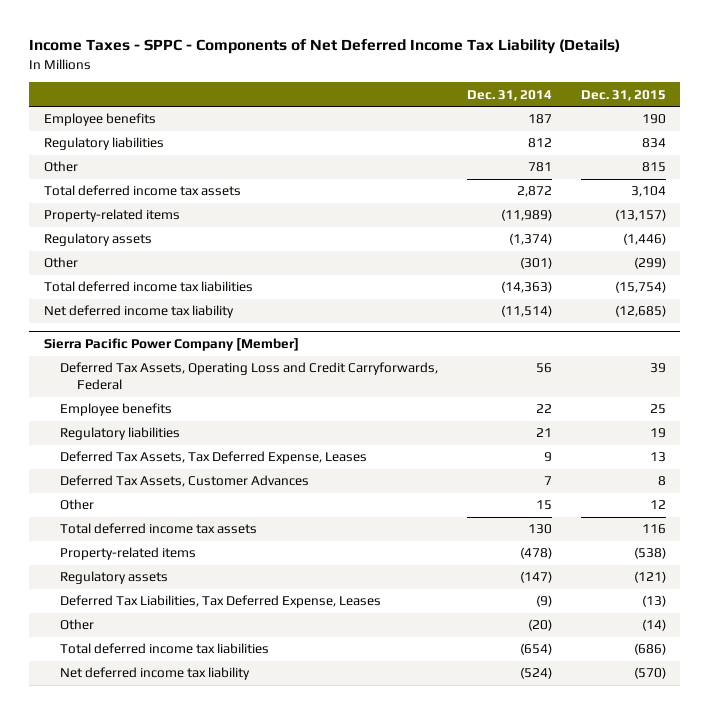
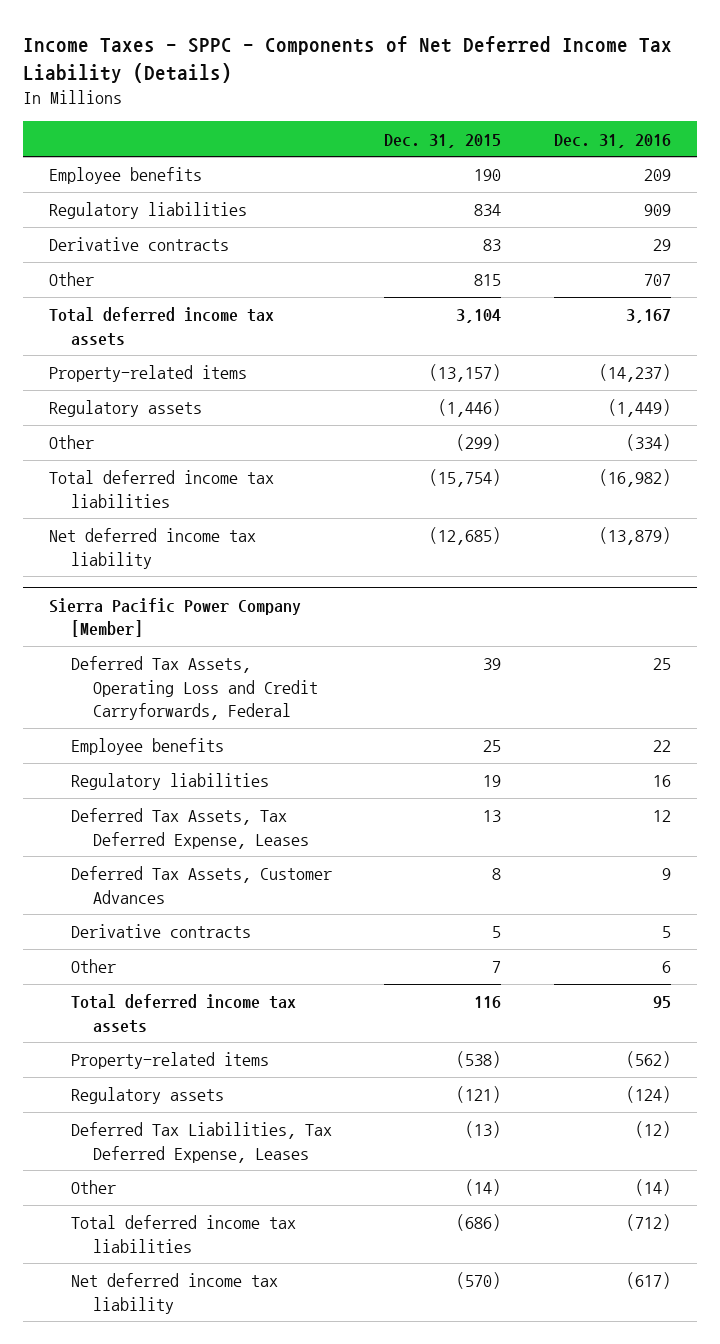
[466,89,552,101] Dec. 31, 2014 -> none
none -> [553,133,671,148] Dec. 31, 2016
none -> [49,237,230,252] Derivative contracts
none -> [70,924,251,939] Derivative contracts
[649,500,666,510] 12 -> [492,961,502,974] 7

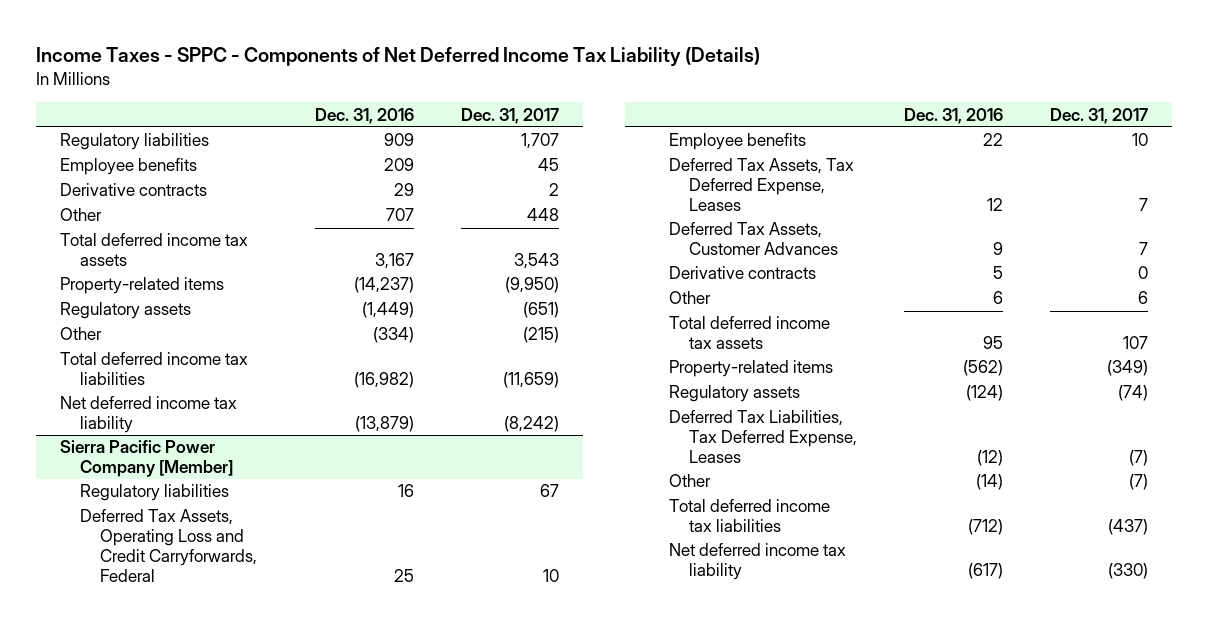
[384,133,502,148] Dec. 31, 2015 -> none
none -> [461,107,560,124] Dec. 31, 2017
[49,167,203,185] Employee benefits -> [59,158,197,176] Employee benefits
[70,773,269,791] Regulatory liabilities -> [79,484,229,502] Regulatory liabilities

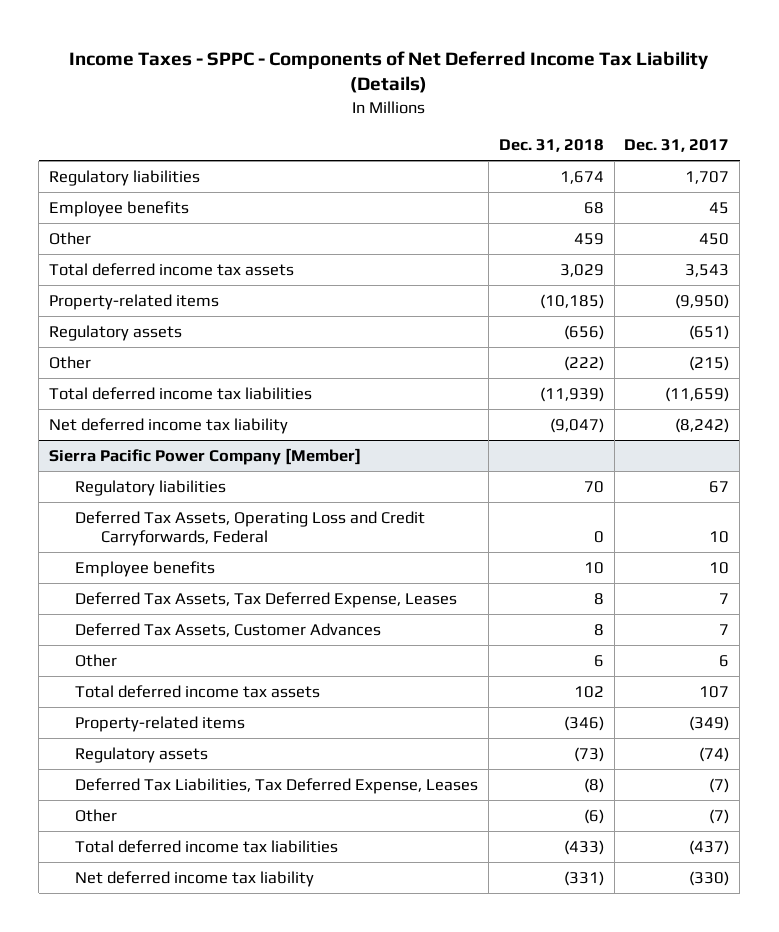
[314,107,414,124] Dec. 31, 2016 -> none
none -> [498,138,604,152] Dec. 31, 2018
[59,183,207,197] Derivative contracts -> none
[527,208,560,222] 448 -> [699,232,730,245] 450
[668,266,816,280] Derivative contracts -> none

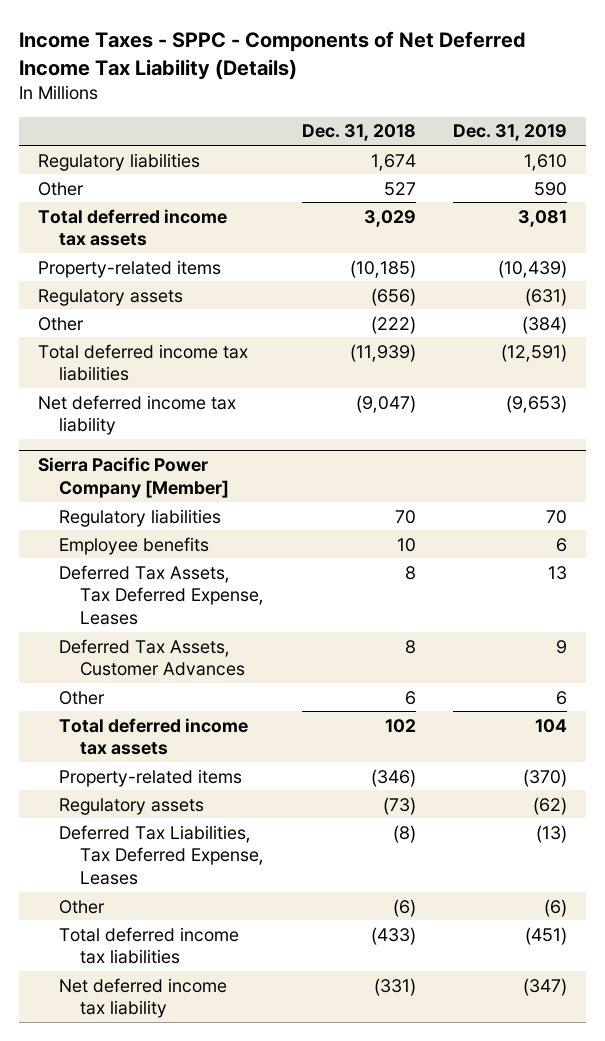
[624,138,730,152] Dec. 31, 2017 -> none
none -> [452,124,567,142] Dec. 31, 2019
[49,200,190,217] Employee benefits -> none
[573,232,604,245] 459 -> [383,181,416,196] 527
[75,510,426,546] Deferred Tax Assets, Operating Loss and Credit Carryforwards, Federal -> none

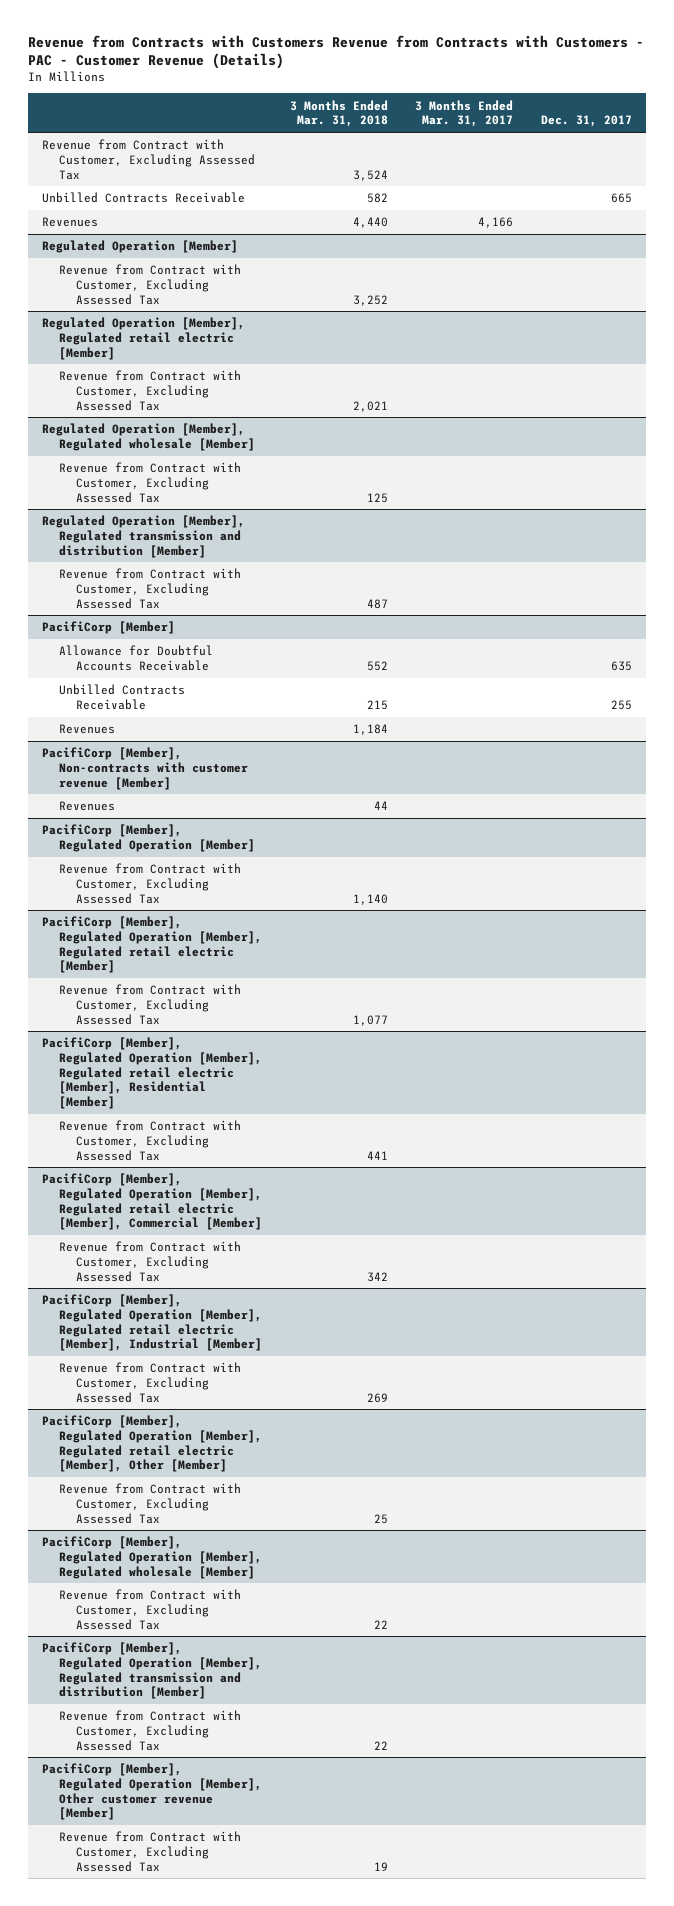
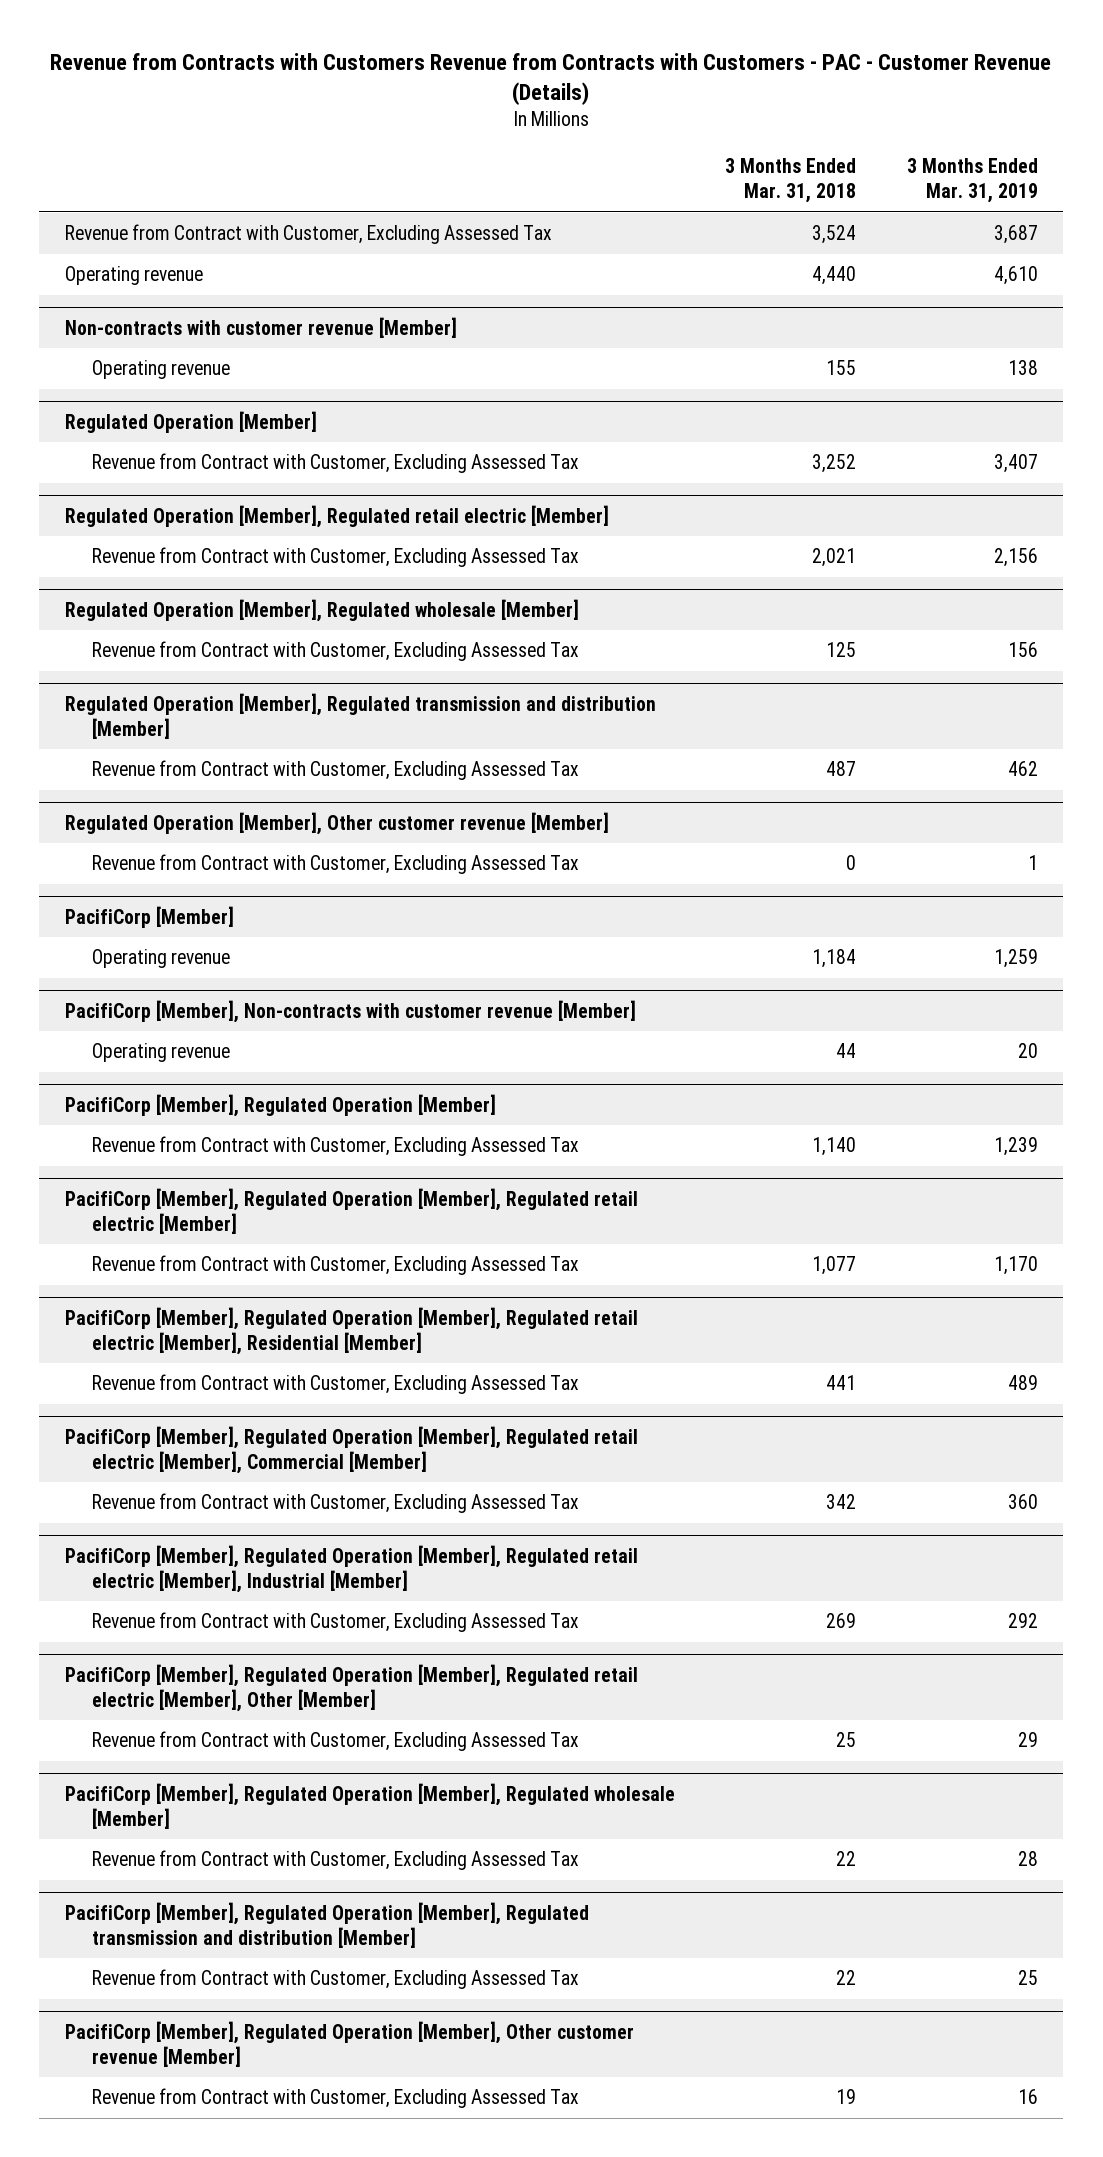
[415,99,514,128] 3 Months Ended Mar. 31, 2017 -> none
[541,115,633,128] Dec. 31, 2017 -> none
none -> [907,158,1039,204] 3 Months Ended Mar. 31, 2019
[41,192,245,204] Unbilled Contracts Receivable -> none
[41,217,98,228] Revenues -> [64,266,203,286] Operating revenue
none -> [64,316,457,338] Non-contracts with customer revenue [Member]
none -> [92,360,231,380] Operating revenue
none -> [64,811,609,835] Regulated Operation [Member], Other customer revenue [Member]
none -> [92,854,580,875] Revenue from Contract with Customer, Excluding Assessed Tax
[58,645,213,671] Allowance for Doubtful Accounts Receivable -> none
[58,684,185,710] Unbilled Contracts Receivable -> none
[58,724,115,735] Revenues -> [92,949,231,969] Operating revenue
[58,801,115,812] Revenues -> [92,1043,231,1063] Operating revenue

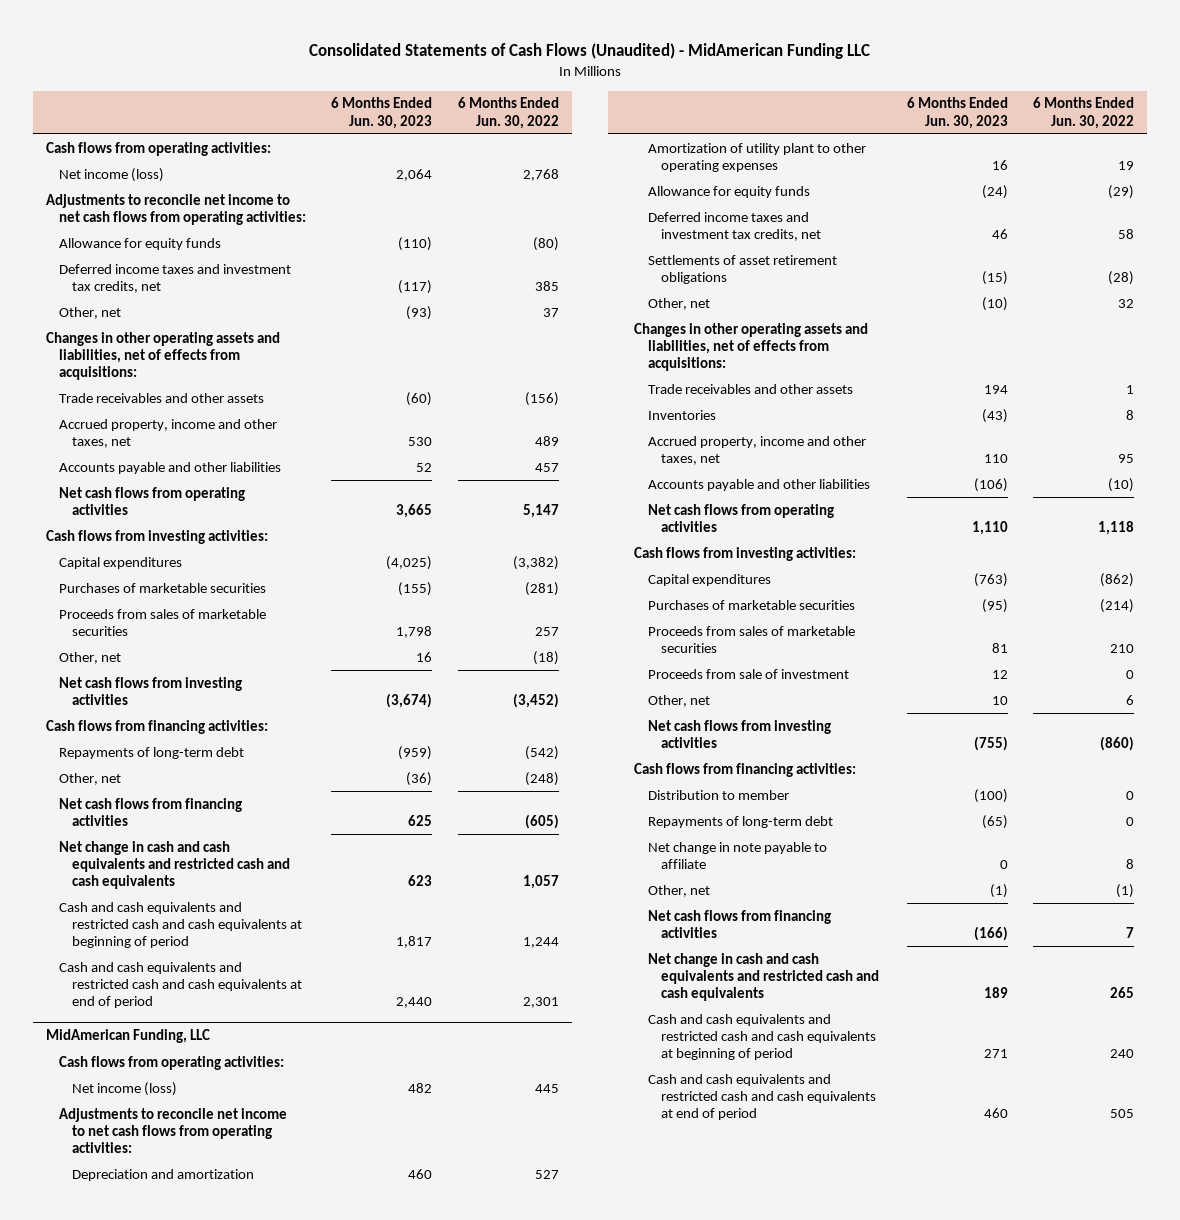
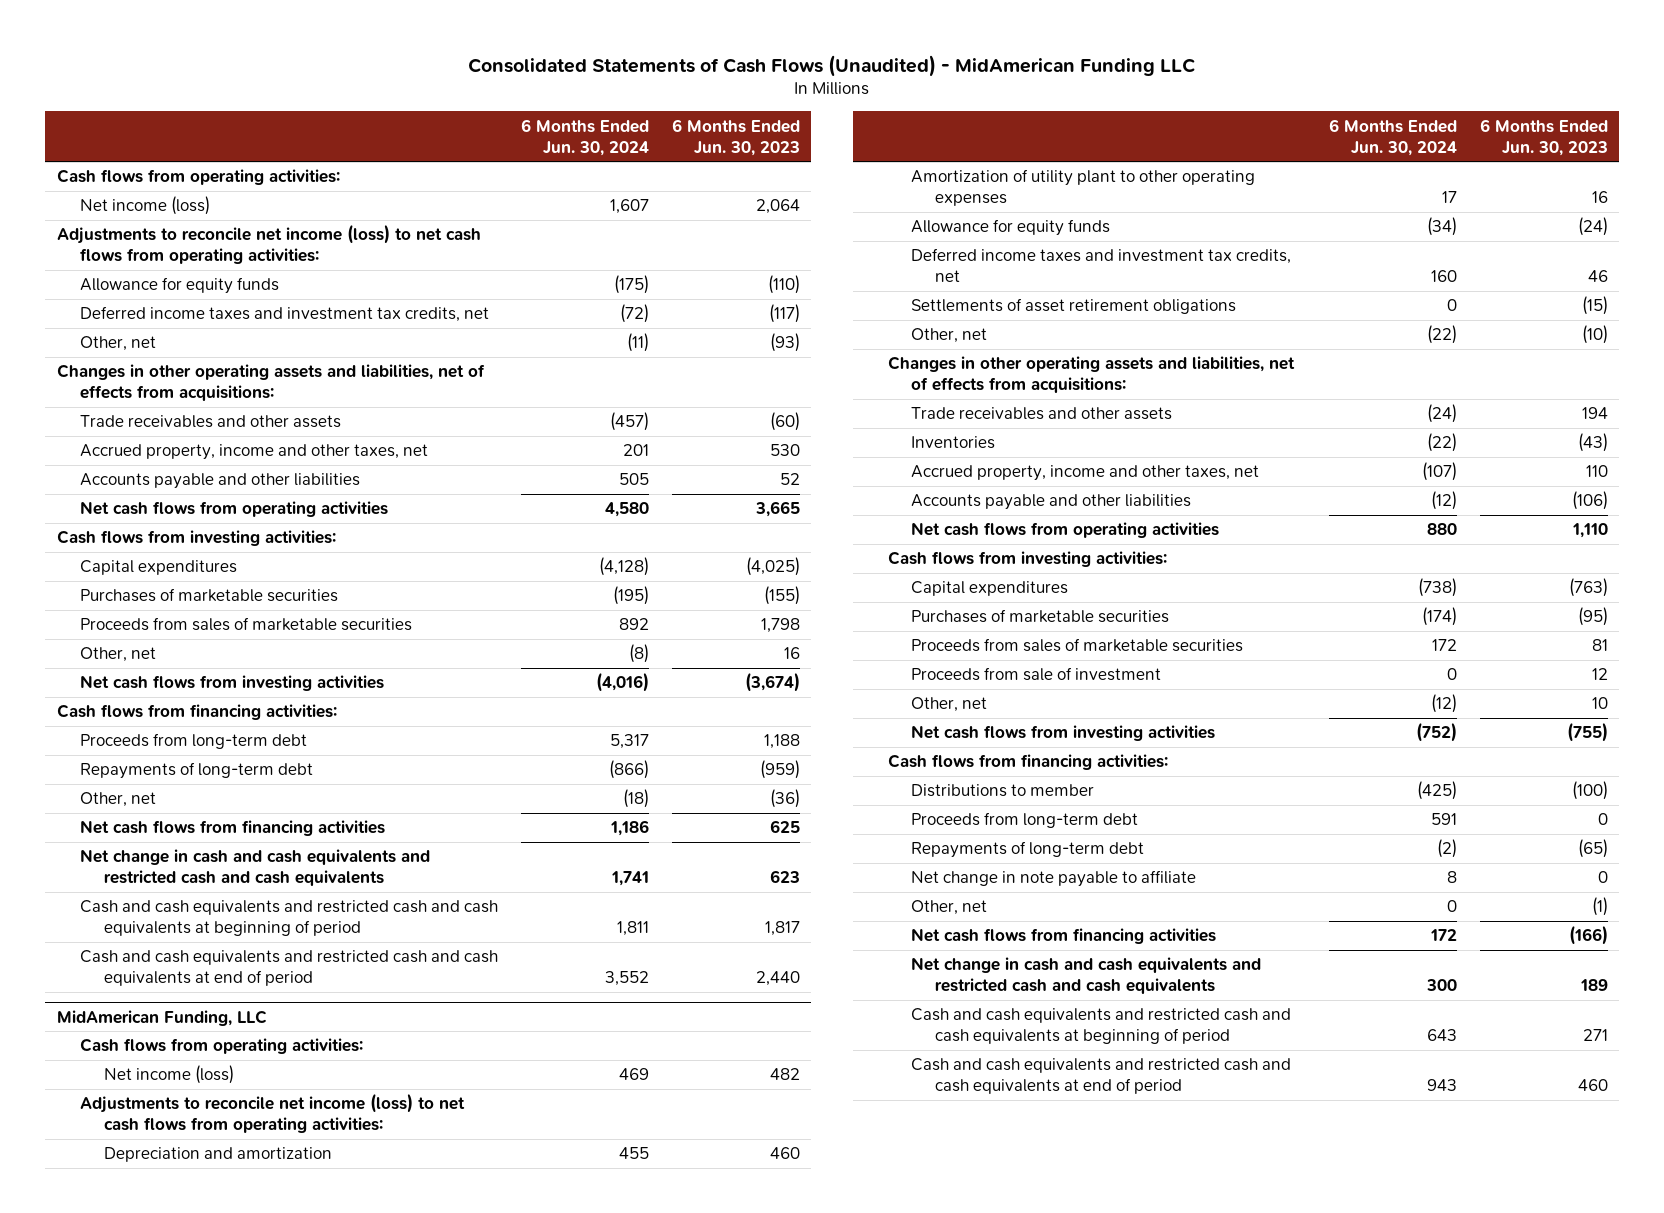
[457,97,559,129] 6 Months Ended Jun. 30, 2022 -> none
none -> [520,118,649,156] 6 Months Ended Jun. 30, 2024
[45,193,307,226] Adjustments to reconcile net income to net cash flows from operating activities: -> [56,224,481,265] Adjustments to reconcile net income (loss) to net cash flows from operating activities:
none -> [80,733,308,750] Proceeds from long-term debt
[59,1107,288,1154] Adjustments to reconcile net income to net cash flows from operating activities: -> [80,1093,466,1134] Adjustments to reconcile net income (loss) to net cash flows from operating activities:
[647,789,789,800] Distribution to member -> [911,784,1095,798] Distributions to member
none -> [911,812,1139,829] Proceeds from long-term debt

